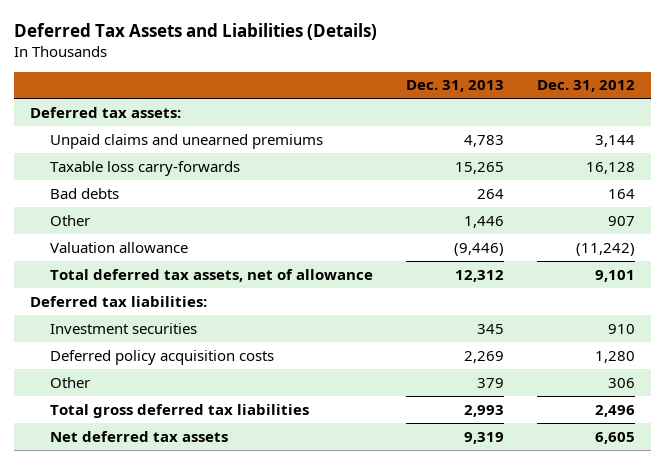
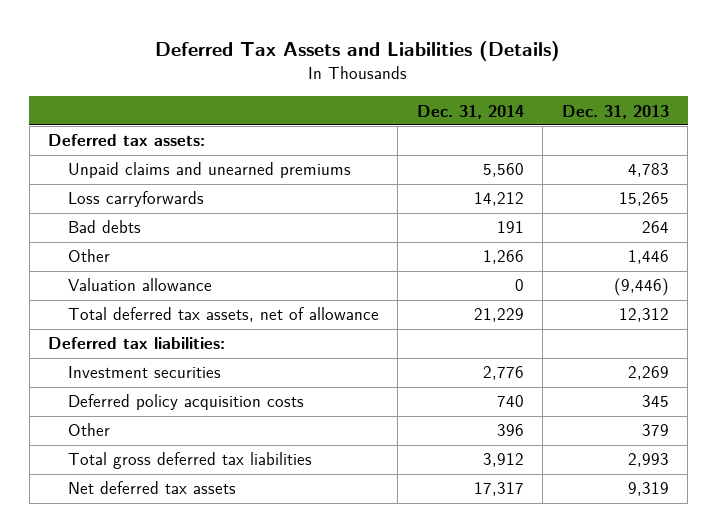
[536,80,635,93] Dec. 31, 2012 -> none
none -> [416,104,524,119] Dec. 31, 2014
[49,160,240,176] Taxable loss carry-forwards -> [67,191,204,208] Loss carryforwards
[476,323,504,334] 345 -> [627,366,669,381] 2,269
[463,350,504,363] 2,269 -> [641,395,669,408] 345

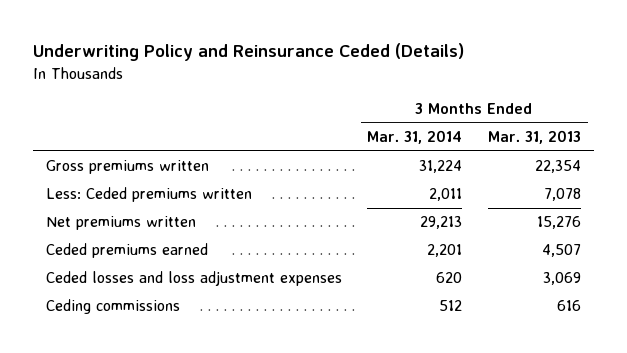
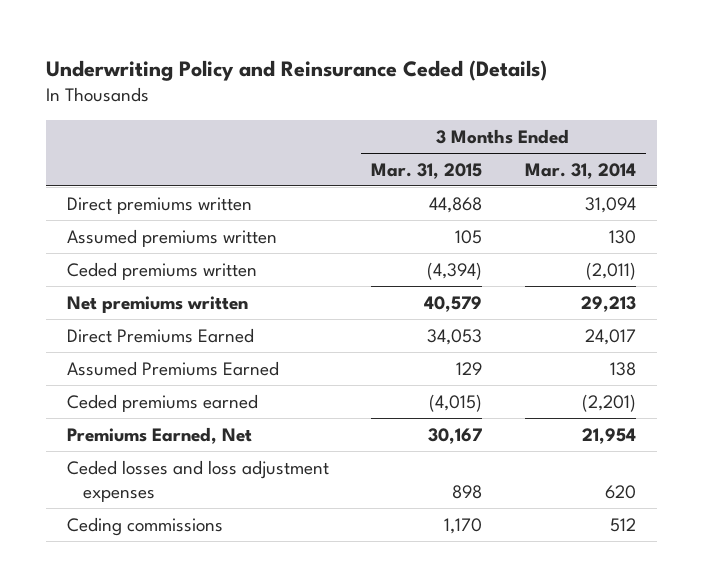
[488,130,582,145] Mar. 31, 2013 -> none
none -> [371,162,483,179] Mar. 31, 2015
[45,160,209,175] Gross premiums written -> [67,196,253,214] Direct premiums written
[419,160,463,174] 31,224 -> [584,196,636,213] 31,094
none -> [67,228,278,247] Assumed premiums written
[45,187,252,203] Less: Ceded premiums written -> [67,261,258,280] Ceded premiums written
[429,188,463,202] 2,011 -> [585,261,636,280] (2,011)
none -> [67,327,255,343] Direct Premiums Earned
none -> [67,360,280,376] Assumed Premiums Earned
[427,244,463,258] 2,201 -> [581,393,636,412] (2,201)
none -> [67,426,253,444] Premiums Earned, Net

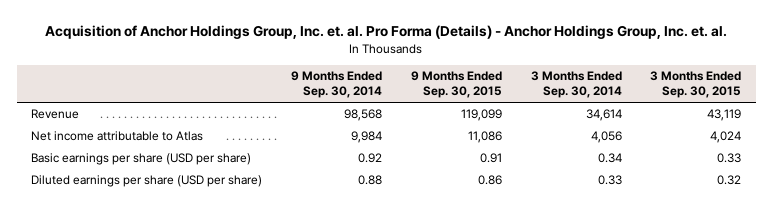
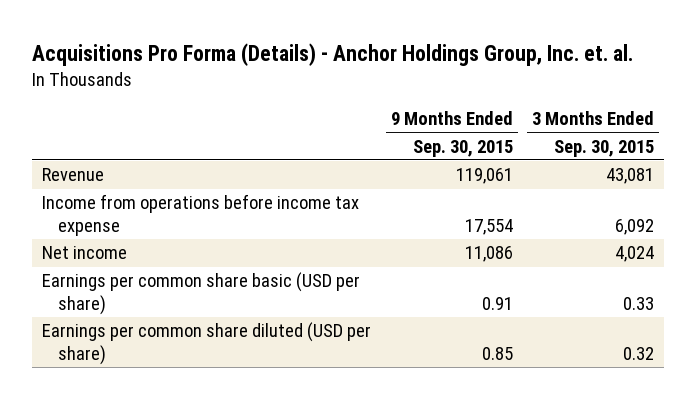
[45,25,728,40] Acquisition of Anchor Holdings Group, Inc. et. al. Pro Forma (Details) - Anchor Holdings Group, Inc. et. al. -> [32,43,634,67] Acquisitions Pro Forma (Details) - Anchor Holdings Group, Inc. et. al.
[291,71,383,99] 9 Months Ended Sep. 30, 2014 -> none
[530,71,622,99] 3 Months Ended Sep. 30, 2014 -> none
[460,109,502,122] 119,099 -> [455,168,513,185] 119,061
[707,109,742,122] 43,119 -> [606,168,655,185] 43,081
none -> [42,194,360,236] Income from operations before income tax expense
[31,131,204,142] Net income attributable to Atlas -> [42,246,128,260] Net income
[31,153,252,166] Basic earnings per share (USD per share) -> [42,272,361,315] Earnings per common share basic (USD per share)
[31,175,263,188] Diluted earnings per share (USD per share) -> [42,322,372,365] Earnings per common share diluted (USD per share)
[477,175,502,186] 0.86 -> [481,346,513,360] 0.85

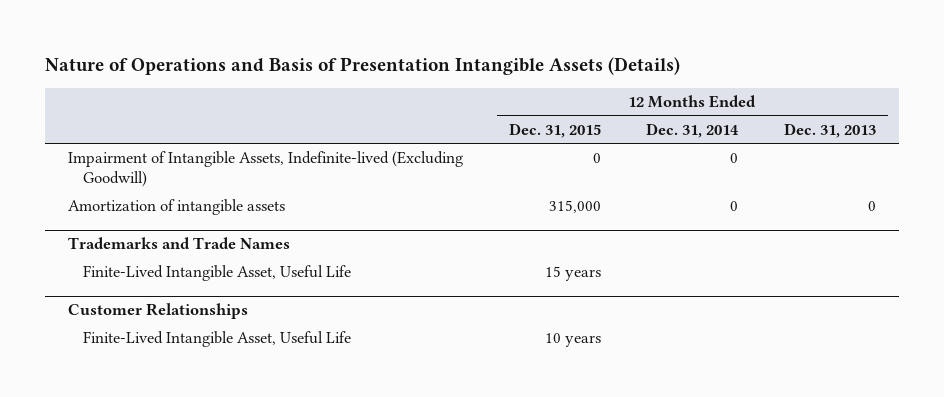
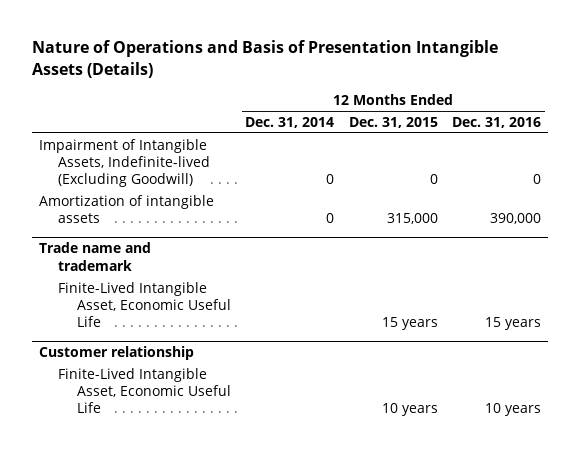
[784,122,877,138] Dec. 31, 2013 -> none
none -> [452,116,542,128] Dec. 31, 2016
[67,237,290,250] Trademarks and Trade Names -> [38,242,151,271] Trade name and trademark
[83,265,352,282] Finite-Lived Intangible Asset, Useful Life -> [57,281,231,328] Finite-Lived Intangible Asset, Economic Useful Life
[67,303,248,320] Customer Relationships -> [38,346,194,361] Customer relationship
[83,331,352,348] Finite-Lived Intangible Asset, Useful Life -> [57,367,231,414] Finite-Lived Intangible Asset, Economic Useful Life

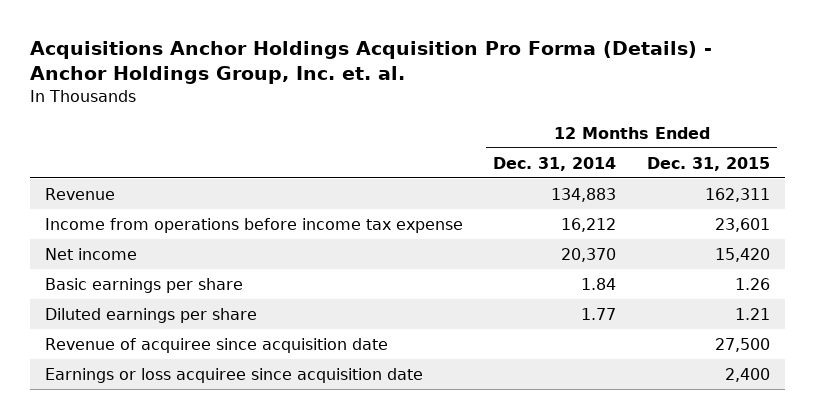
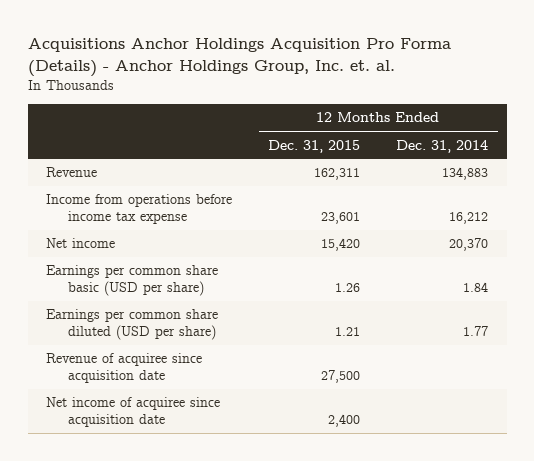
[45,277,244,293] Basic earnings per share -> [45,265,218,296] Earnings per common share basic (USD per share)
[45,307,258,323] Diluted earnings per share -> [45,309,218,340] Earnings per common share diluted (USD per share)
[45,367,424,383] Earnings or loss acquiree since acquisition date -> [45,397,220,427] Net income of acquiree since acquisition date

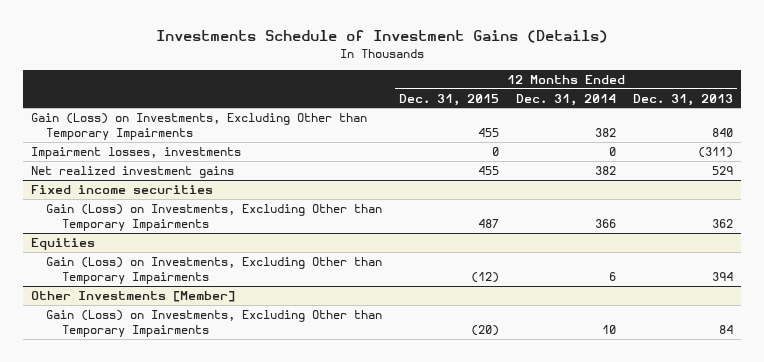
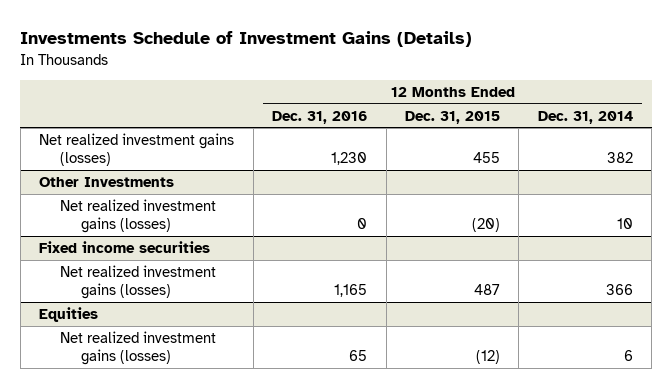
[632,93,733,106] Dec. 31, 2013 -> none
none -> [272,110,368,124] Dec. 31, 2016
[30,112,367,141] Gain (Loss) on Investments, Excluding Other than Temporary Impairments -> none
[30,146,241,159] Impairment losses, investments -> none
[30,165,234,178] Net realized investment gains -> [39,133,235,167] Net realized investment gains (losses)
none -> [39,177,175,188] Other Investments
none -> [60,199,217,234] Net realized investment gains (losses)
[46,203,383,232] Gain (Loss) on Investments, Excluding Other than Temporary Impairments -> [60,265,217,300] Net realized investment gains (losses)
[30,290,235,302] Other Investments [Member] -> none
[46,309,383,338] Gain (Loss) on Investments, Excluding Other than Temporary Impairments -> none
[46,256,383,285] Gain (Loss) on Investments, Excluding Other than Temporary Impairments -> [60,331,217,366] Net realized investment gains (losses)

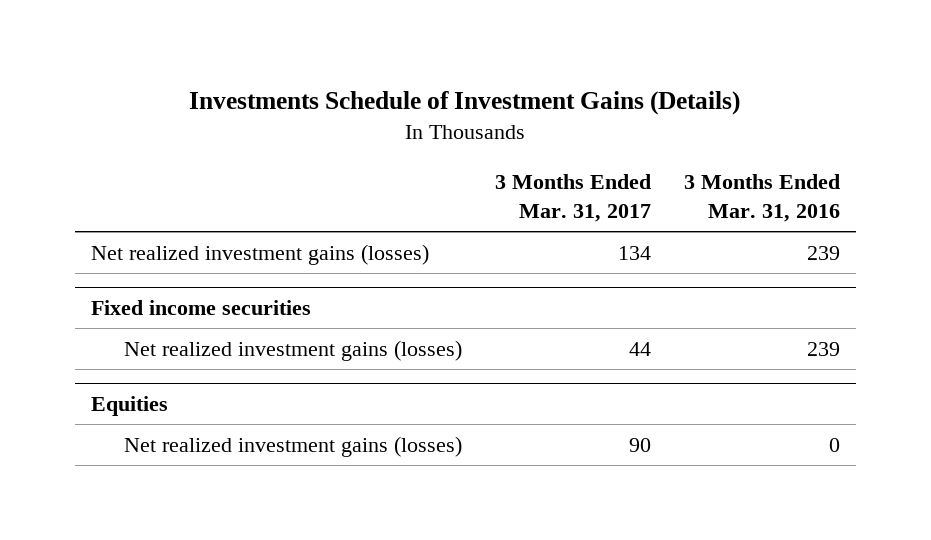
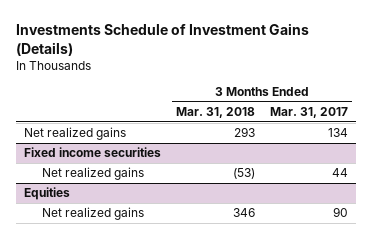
[683,174,840,222] 3 Months Ended Mar. 31, 2016 -> none
none -> [175,107,255,119] Mar. 31, 2018
[91,243,430,265] Net realized investment gains (losses) -> [23,127,126,141] Net realized gains
[124,339,463,361] Net realized investment gains (losses) -> [41,167,144,181] Net realized gains
[124,435,463,457] Net realized investment gains (losses) -> [41,207,144,221] Net realized gains

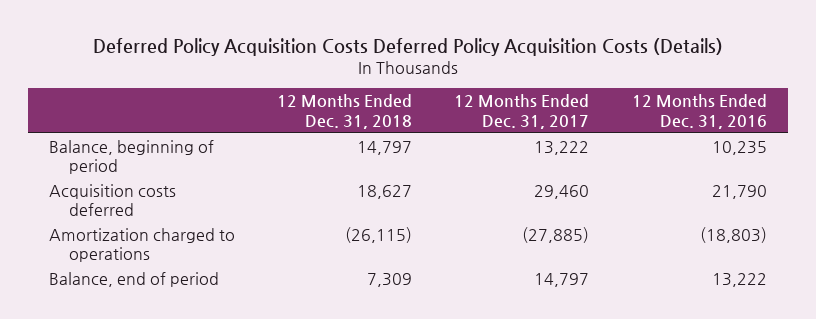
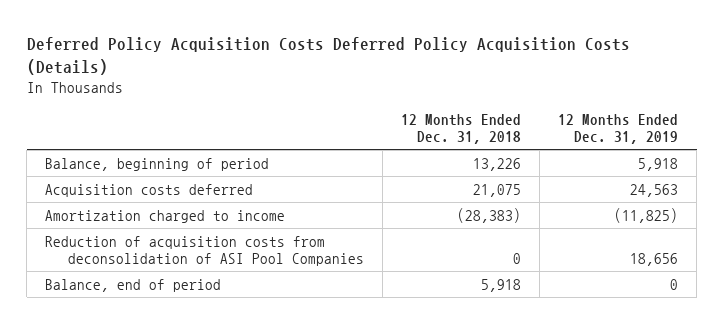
[454,94,590,129] 12 Months Ended Dec. 31, 2017 -> none
[631,94,767,129] 12 Months Ended Dec. 31, 2016 -> none
none -> [558,113,679,144] 12 Months Ended Dec. 31, 2019
[357,140,413,155] 14,797 -> [473,157,522,171] 13,226
[357,184,413,199] 18,627 -> [473,183,522,197] 21,075
[49,227,236,263] Amortization charged to operations -> [45,209,286,223] Amortization charged to income
[345,226,413,243] (26,115) -> [457,207,522,223] (28,383)
none -> [45,235,365,266] Reduction of acquisition costs from deconsolidation of ASI Pool Companies
[367,272,413,287] 7,309 -> [481,278,522,292] 5,918

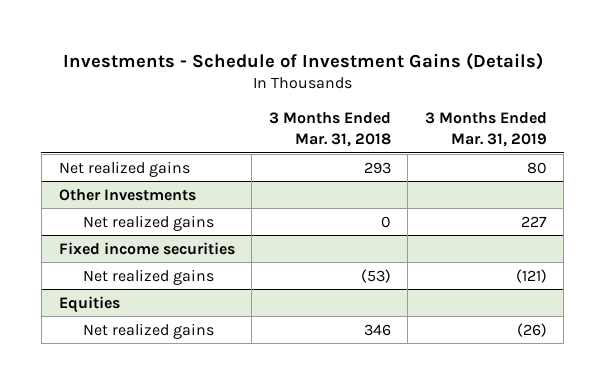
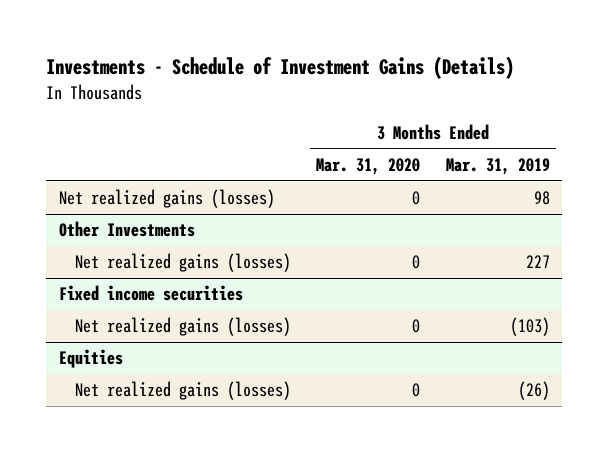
[268,112,391,148] 3 Months Ended Mar. 31, 2018 -> none
none -> [316,158,421,176] Mar. 31, 2020
[58,160,190,177] Net realized gains -> [58,189,275,209] Net realized gains (losses)
[526,161,547,174] 80 -> [533,191,550,206] 98
[82,214,214,231] Net realized gains -> [75,253,292,273] Net realized gains (losses)
[82,268,214,285] Net realized gains -> [75,317,292,337] Net realized gains (losses)
[515,268,547,283] (121) -> [509,317,550,337] (103)
[82,322,214,339] Net realized gains -> [75,381,292,401] Net realized gains (losses)

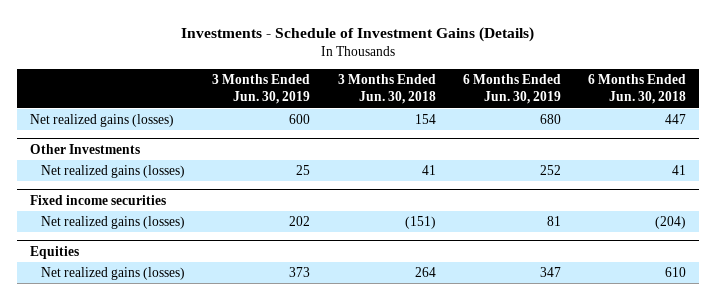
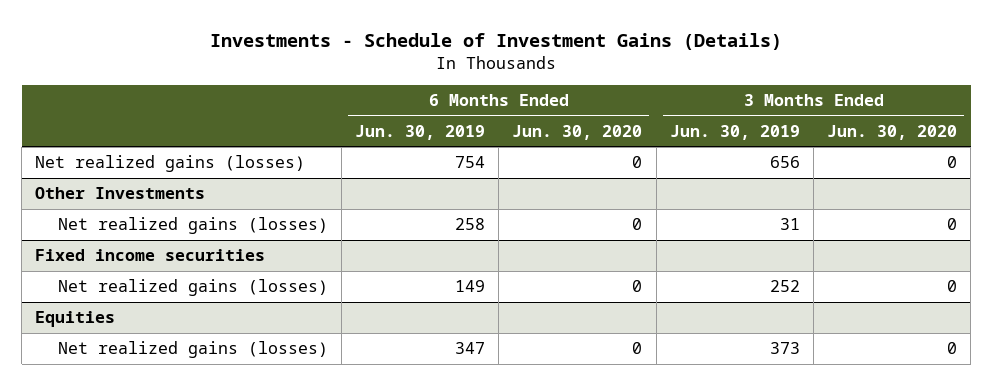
[337,74,436,105] 3 Months Ended Jun. 30, 2018 -> none
[587,74,686,105] 6 Months Ended Jun. 30, 2018 -> none
none -> [512,124,643,140] Jun. 30, 2020
none -> [827,124,958,140] Jun. 30, 2020
[289,113,311,124] 600 -> [769,156,800,169] 656
[539,113,561,124] 680 -> [455,156,486,169] 754
[296,164,311,175] 25 -> [779,218,800,231] 31
[539,164,561,175] 252 -> [455,218,486,231] 258
[289,215,311,226] 202 -> [769,280,800,293] 252
[546,215,561,226] 81 -> [455,280,486,293] 149

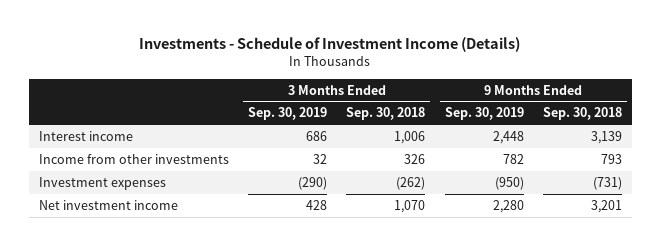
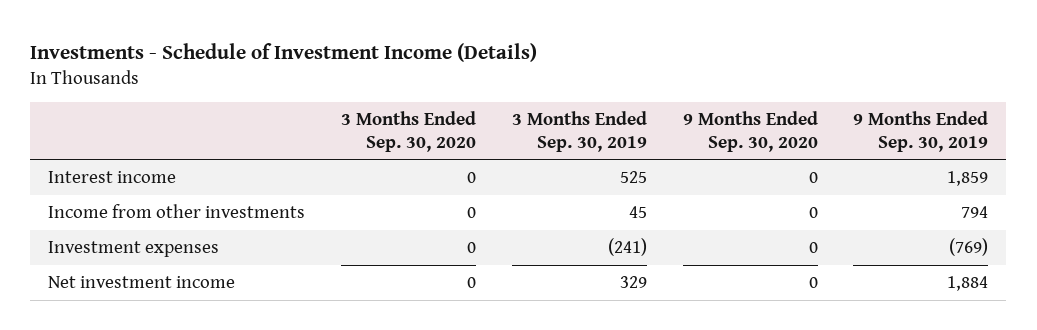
[346,107,426,121] Sep. 30, 2018 -> none
[542,107,622,121] Sep. 30, 2018 -> none
none -> [340,111,476,152] 3 Months Ended Sep. 30, 2020
none -> [682,111,818,152] 9 Months Ended Sep. 30, 2020
[306,130,328,141] 686 -> [619,171,647,184] 525
[492,130,524,144] 2,448 -> [947,171,989,187] 1,859
[313,153,328,164] 32 -> [628,206,647,219] 45
[502,153,524,164] 782 -> [961,206,989,219] 794
[298,176,328,190] (290) -> [607,238,647,257] (241)
[494,176,524,190] (950) -> [949,238,989,257] (769)
[306,199,328,210] 428 -> [619,276,647,289] 329
[492,199,524,213] 2,280 -> [947,276,989,292] 1,884

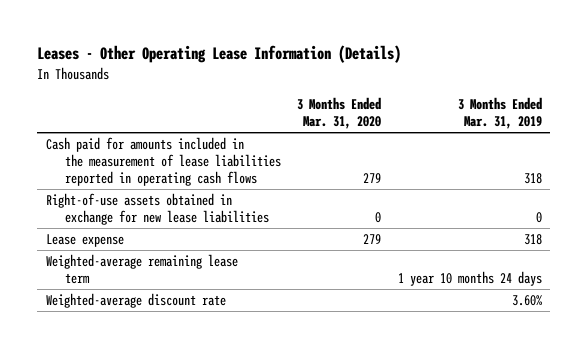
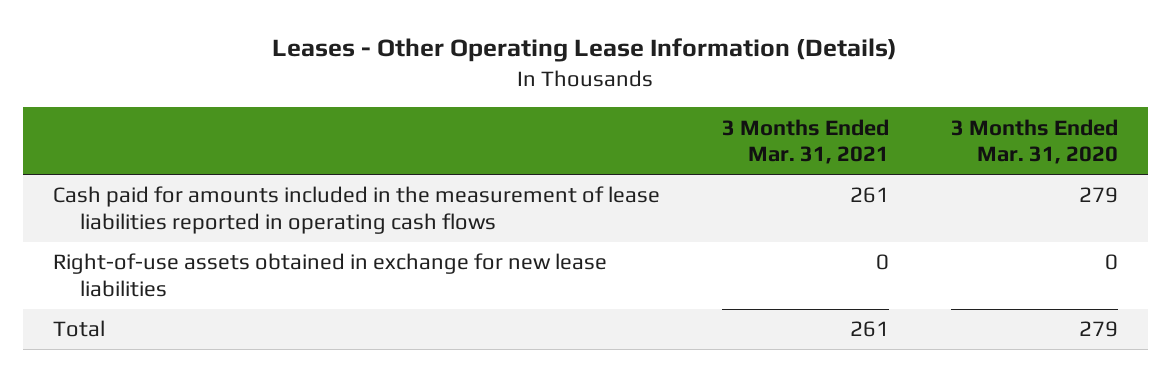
[457,96,542,129] 3 Months Ended Mar. 31, 2019 -> none
none -> [721,118,889,165] 3 Months Ended Mar. 31, 2021
[45,254,238,285] Weighted-average remaining lease term -> none
[45,293,226,309] Weighted-average discount rate -> none
[45,234,124,248] Lease expense -> [53,320,106,338] Total

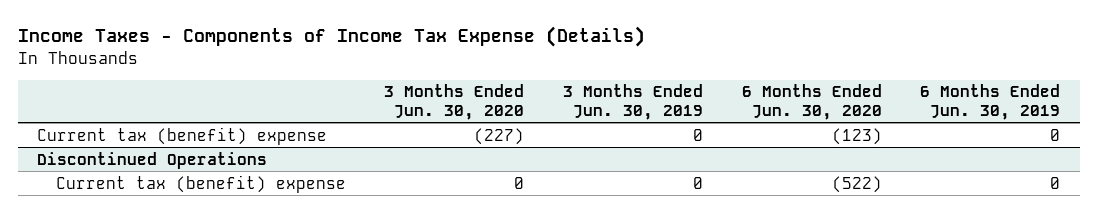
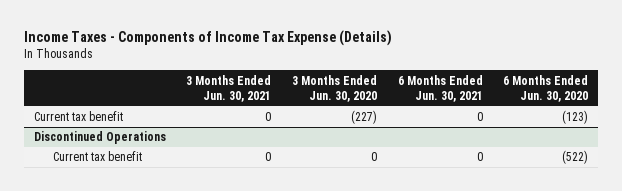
[562,84,703,120] 3 Months Ended Jun. 30, 2019 -> none
[920,84,1061,120] 6 Months Ended Jun. 30, 2019 -> none
none -> [186,74,272,102] 3 Months Ended Jun. 30, 2021
none -> [397,74,483,102] 6 Months Ended Jun. 30, 2021
[37,126,328,145] Current tax (benefit) expense -> [33,111,123,122] Current tax benefit
[55,174,346,193] Current tax (benefit) expense -> [53,151,143,162] Current tax benefit

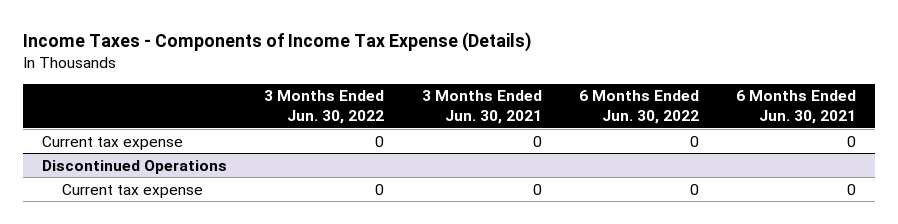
[292,74,378,102] 3 Months Ended Jun. 30, 2020 -> none
[503,74,589,102] 6 Months Ended Jun. 30, 2020 -> none
none -> [264,90,385,125] 3 Months Ended Jun. 30, 2022
none -> [578,90,699,125] 6 Months Ended Jun. 30, 2022
[33,111,123,122] Current tax benefit -> [42,135,184,150] Current tax expense
[53,151,143,162] Current tax benefit -> [62,183,204,198] Current tax expense

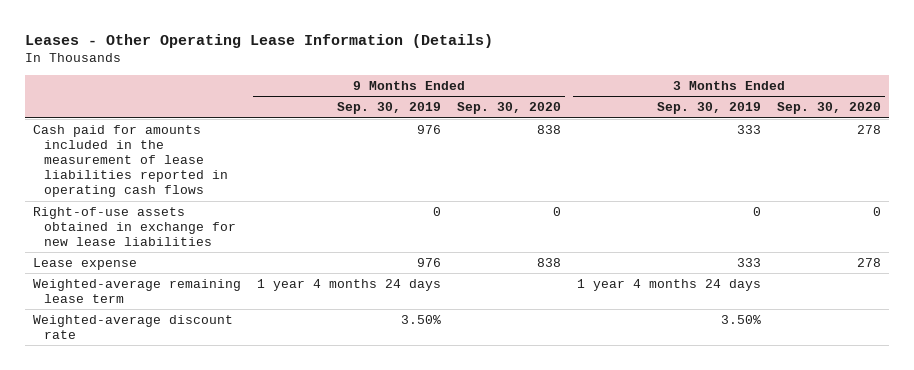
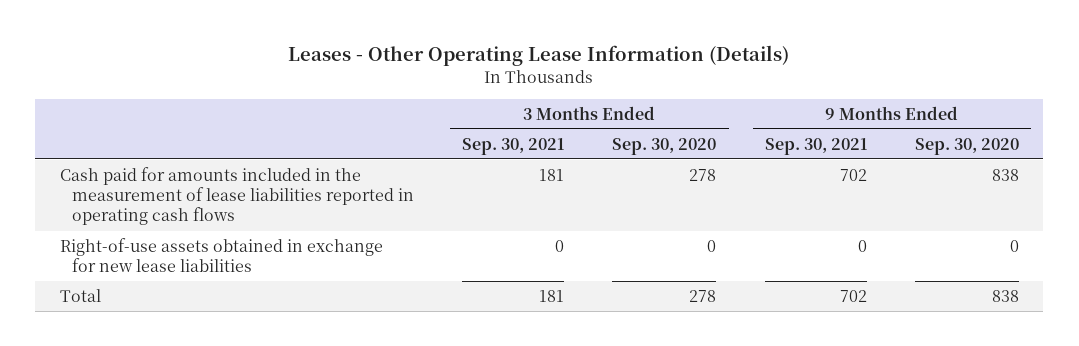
[336,102,441,115] Sep. 30, 2019 -> none
[657,102,762,115] Sep. 30, 2019 -> none
none -> [462,137,565,155] Sep. 30, 2021
none -> [764,137,867,155] Sep. 30, 2021
[32,278,241,303] Weighted-average remaining lease term -> none
[32,314,233,339] Weighted-average discount rate -> none
[32,257,137,270] Lease expense -> [59,288,101,302] Total

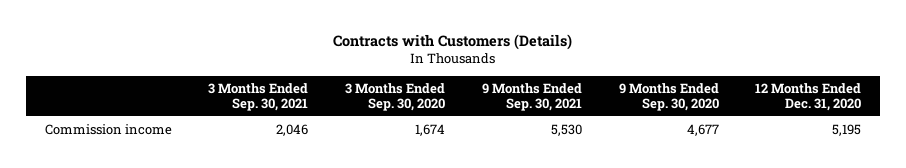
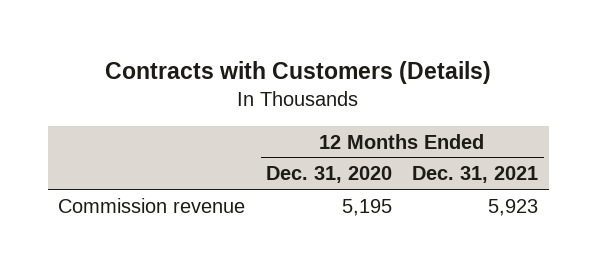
[208,82,309,111] 3 Months Ended Sep. 30, 2021 -> none
[345,82,446,111] 3 Months Ended Sep. 30, 2020 -> none
[481,82,582,111] 9 Months Ended Sep. 30, 2021 -> none
[618,82,719,111] 9 Months Ended Sep. 30, 2020 -> none
none -> [412,166,539,184] Dec. 31, 2021
[44,124,172,136] Commission income -> [58,197,246,213] Commission revenue

